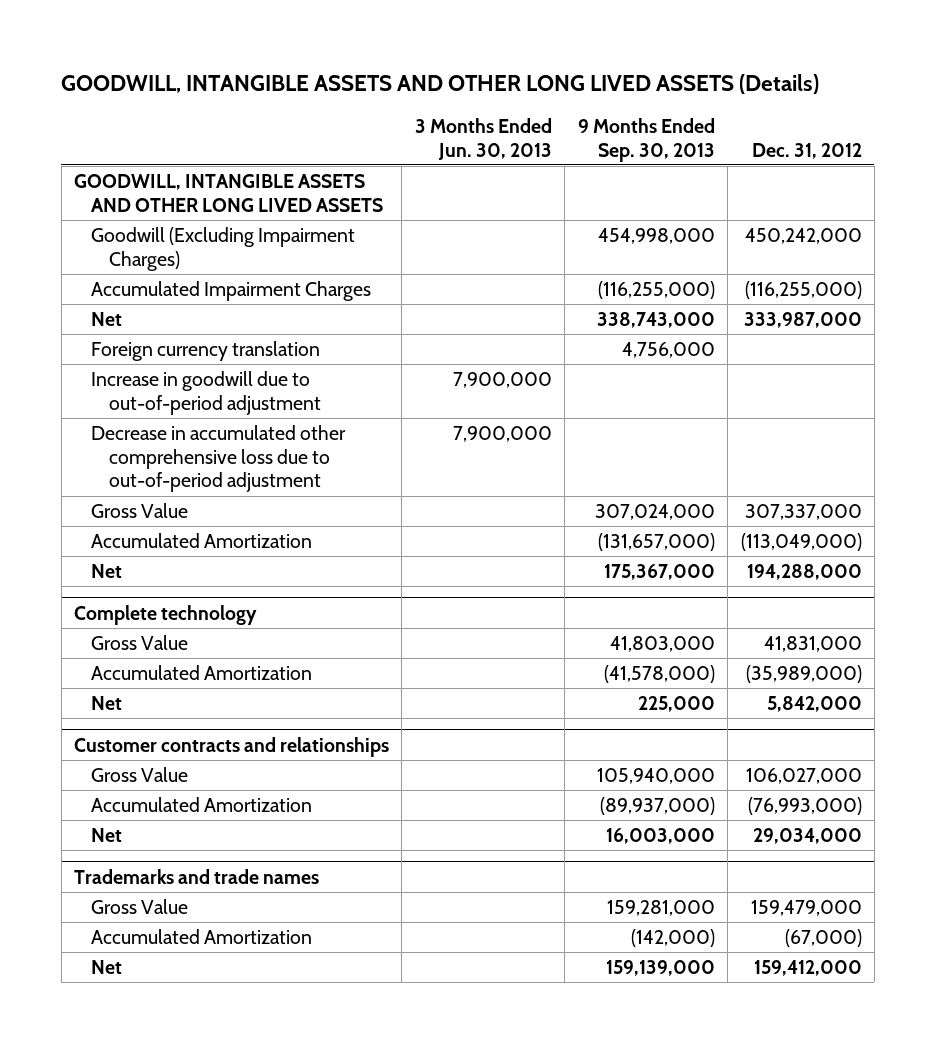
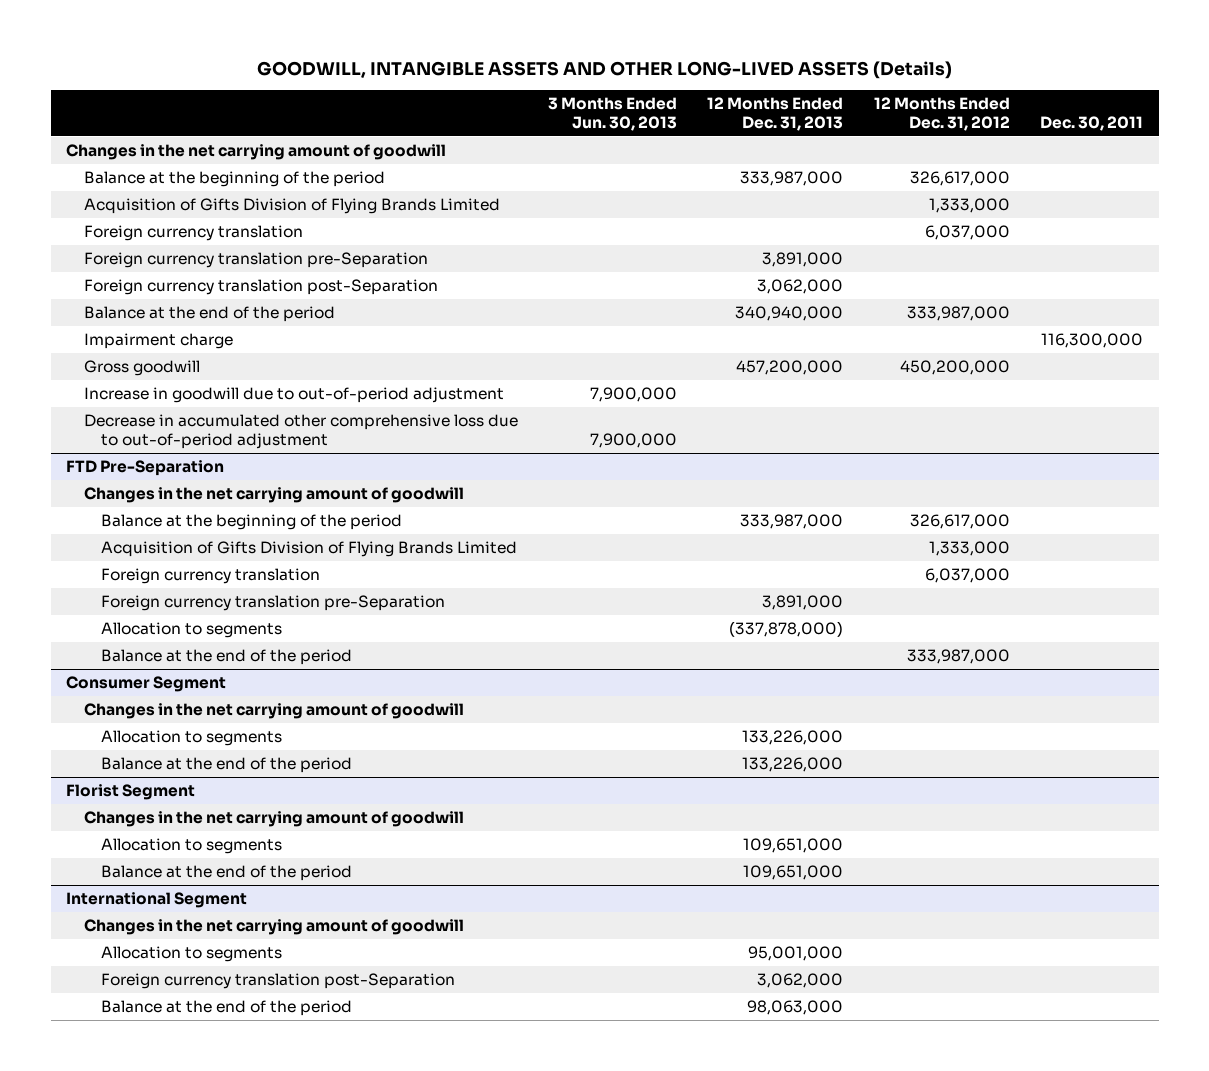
[61,74,820,95] GOODWILL, INTANGIBLE ASSETS AND OTHER LONG LIVED ASSETS (Details) -> [256,60,952,79] GOODWILL, INTANGIBLE ASSETS AND OTHER LONG-LIVED ASSETS (Details)
[577,117,715,162] 9 Months Ended Sep. 30, 2013 -> none
[751,142,862,159] Dec. 31, 2012 -> none
none -> [707,97,844,131] 12 Months Ended Dec. 31, 2013
none -> [873,97,1010,131] 12 Months Ended Dec. 31, 2012
none -> [1040,115,1144,131] Dec. 30, 2011
[74,173,384,212] GOODWILL, INTANGIBLE ASSETS AND OTHER LONG LIVED ASSETS -> none
[91,226,356,271] Goodwill (Excluding Impairment Charges) -> none
[91,280,372,301] Accumulated Impairment Charges -> none
none -> [65,144,446,161] Changes in the net carrying amount of goodwill
[91,311,123,326] Net -> [83,171,385,188] Balance at the beginning of the period
none -> [83,198,500,215] Acquisition of Gifts Division of Flying Brands Limited
none -> [83,252,428,269] Foreign currency translation pre-Separation
none -> [83,279,438,296] Foreign currency translation post-Separation
none -> [83,306,335,323] Balance at the end of the period
none -> [83,333,233,350] Impairment charge
none -> [83,360,200,377] Gross goodwill
[91,502,189,518] Gross Value -> none
[91,532,313,548] Accumulated Amortization -> none
[91,563,123,578] Net -> none
[74,604,258,625] Complete technology -> none
[91,634,189,650] Gross Value -> none
[91,664,313,680] Accumulated Amortization -> none
[91,695,123,710] Net -> none
[74,736,390,757] Customer contracts and relationships -> none
[91,766,189,782] Gross Value -> none
[91,796,313,812] Accumulated Amortization -> none
[91,827,123,842] Net -> none
[74,868,320,884] Trademarks and trade names -> none
[91,898,189,914] Gross Value -> none
[91,928,313,944] Accumulated Amortization -> none
[91,959,123,974] Net -> none
none -> [65,460,224,477] FTD Pre-Separation
none -> [83,487,464,504] Changes in the net carrying amount of goodwill
none -> [101,514,403,531] Balance at the beginning of the period
none -> [101,541,518,558] Acquisition of Gifts Division of Flying Brands Limited
none -> [101,568,321,585] Foreign currency translation
none -> [101,595,446,612] Foreign currency translation pre-Separation
none -> [101,622,283,639] Allocation to segments
none -> [101,649,353,666] Balance at the end of the period
none -> [65,676,226,693] Consumer Segment
none -> [83,703,464,720] Changes in the net carrying amount of goodwill
none -> [101,730,283,747] Allocation to segments
none -> [101,757,353,774] Balance at the end of the period
none -> [65,784,195,801] Florist Segment
none -> [83,811,464,828] Changes in the net carrying amount of goodwill
none -> [101,838,283,855] Allocation to segments
none -> [101,865,353,882] Balance at the end of the period
none -> [65,892,247,909] International Segment
none -> [83,919,464,936] Changes in the net carrying amount of goodwill
none -> [101,946,283,963] Allocation to segments
none -> [101,973,456,990] Foreign currency translation post-Separation
none -> [101,1000,353,1017] Balance at the end of the period

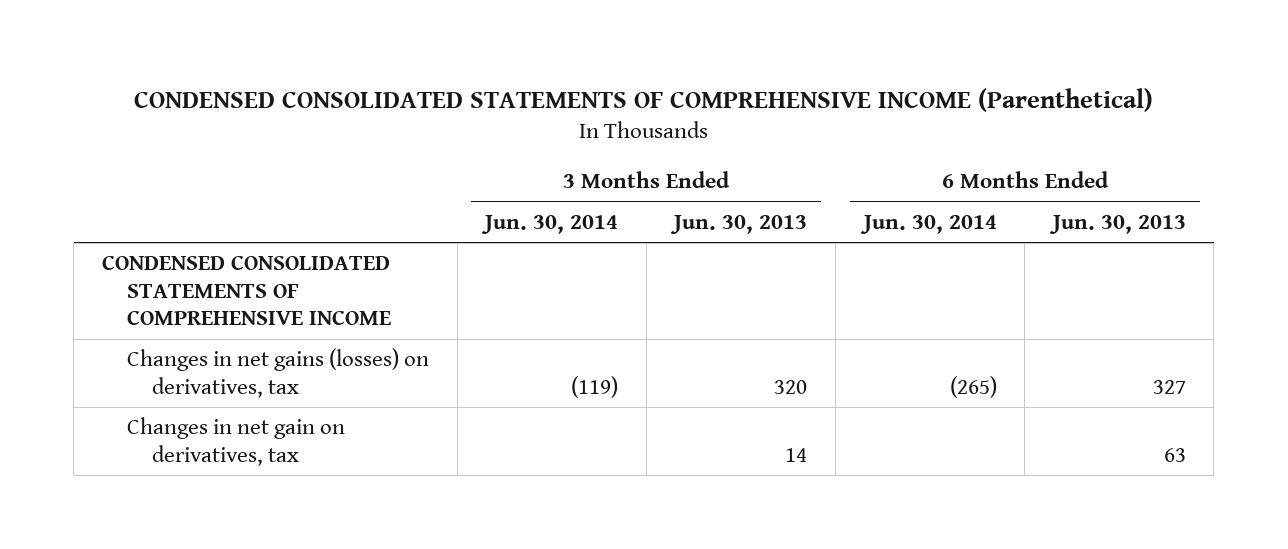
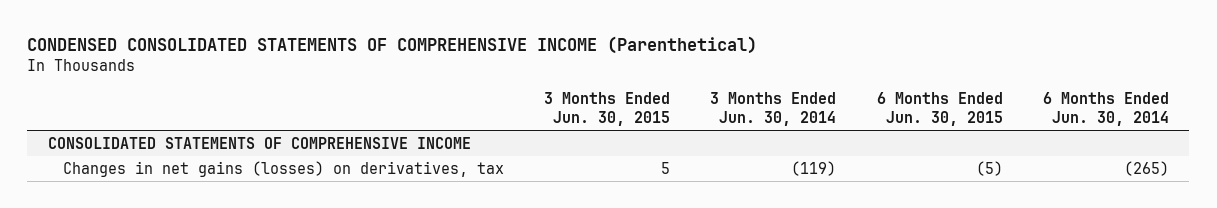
[670,214,808,234] Jun. 30, 2013 -> none
[1048,214,1186,234] Jun. 30, 2013 -> none
none -> [544,91,671,126] 3 Months Ended Jun. 30, 2015
none -> [876,91,1003,126] 6 Months Ended Jun. 30, 2015
[101,255,391,325] CONDENSED CONSOLIDATED STATEMENTS OF COMPREHENSIVE INCOME -> [47,137,471,150] CONSOLIDATED STATEMENTS OF COMPREHENSIVE INCOME
[126,417,345,466] Changes in net gain on derivatives, tax -> none

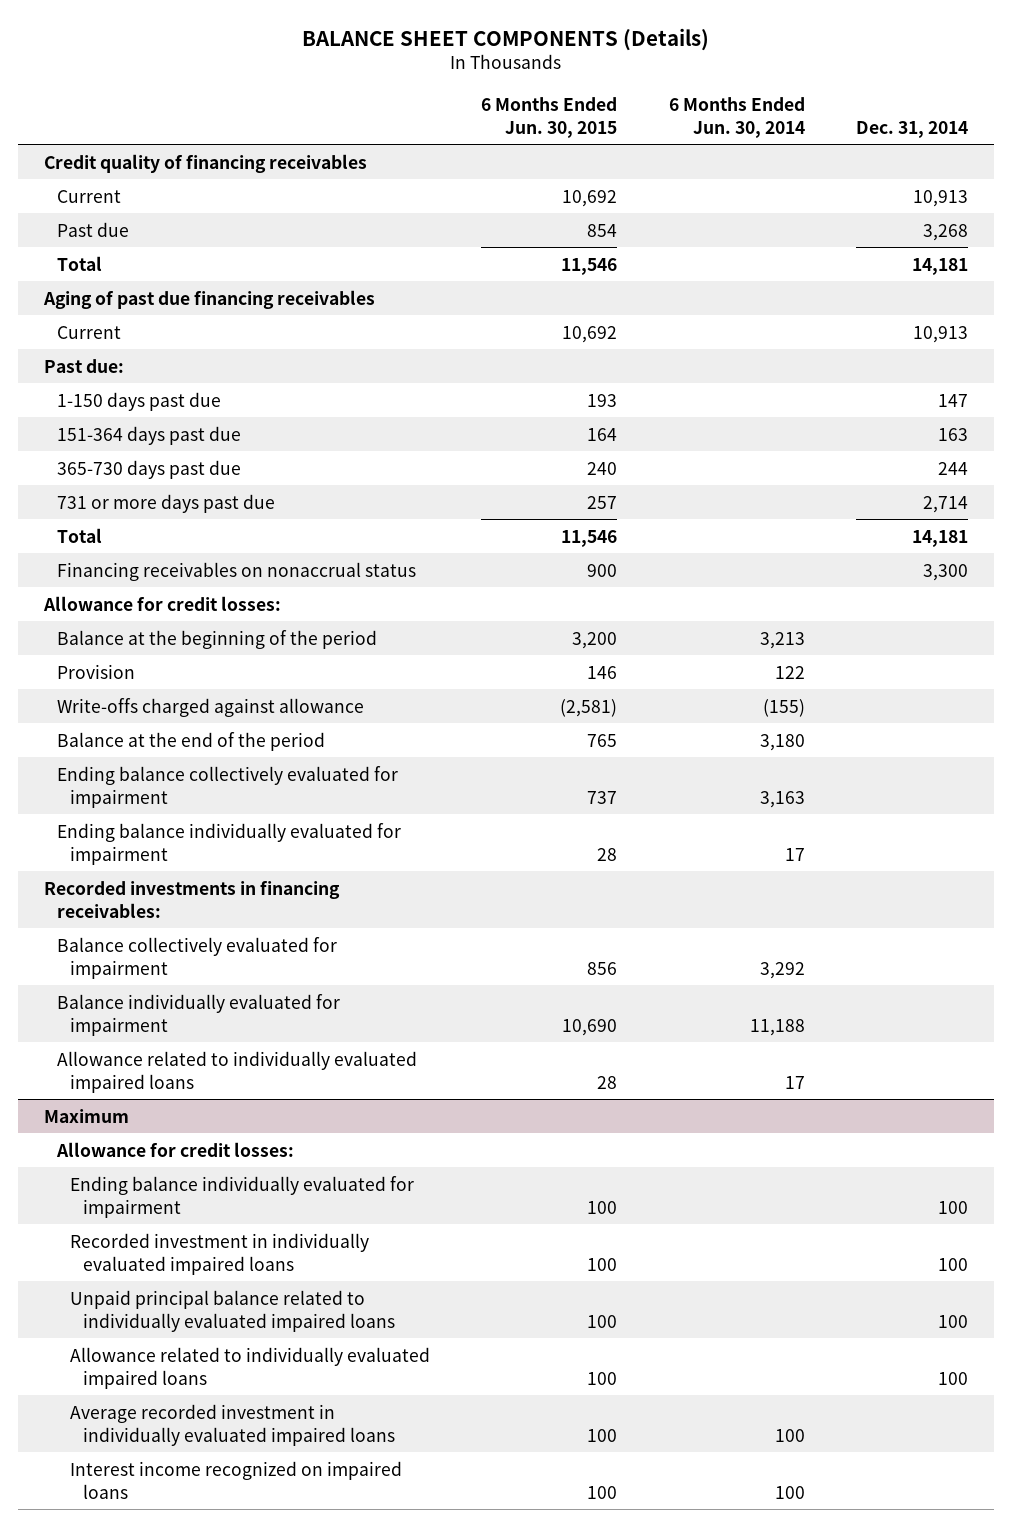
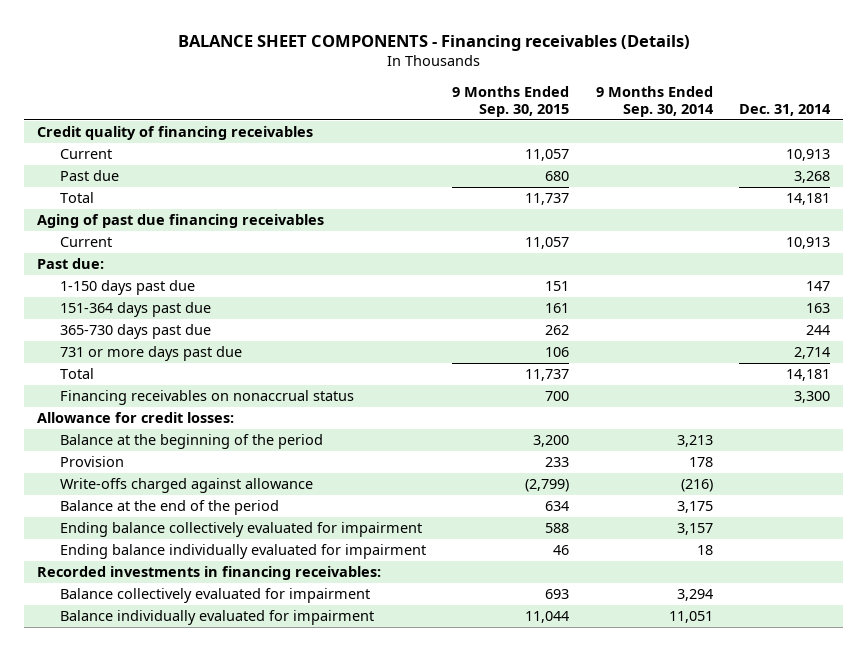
[301,27,709,51] BALANCE SHEET COMPONENTS (Details) -> [177,34,690,51] BALANCE SHEET COMPONENTS - Financing receivables (Details)
[481,96,618,138] 6 Months Ended Jun. 30, 2015 -> none
[668,96,805,138] 6 Months Ended Jun. 30, 2014 -> none
none -> [452,85,570,117] 9 Months Ended Sep. 30, 2015
none -> [595,85,714,117] 9 Months Ended Sep. 30, 2014
[56,1050,417,1093] Allowance related to individually evaluated impaired loans -> none
[43,1108,129,1123] Maximum -> none
[55,1141,294,1157] Allowance for credit losses: -> none
[70,1175,415,1218] Ending balance individually evaluated for impairment -> none
[70,1232,370,1275] Recorded investment in individually evaluated impaired loans -> none
[70,1289,396,1332] Unpaid principal balance related to individually evaluated impaired loans -> none
[70,1346,431,1389] Allowance related to individually evaluated impaired loans -> none
[70,1403,396,1446] Average recorded investment in individually evaluated impaired loans -> none
[70,1460,403,1499] Interest income recognized on impaired loans -> none

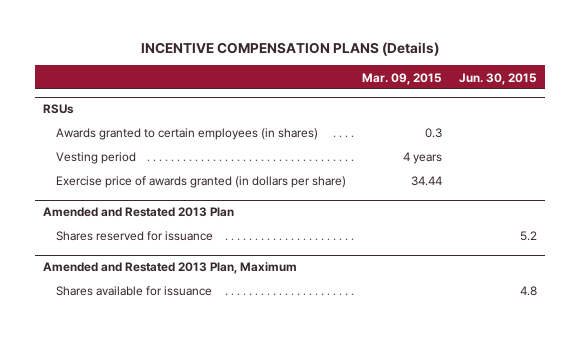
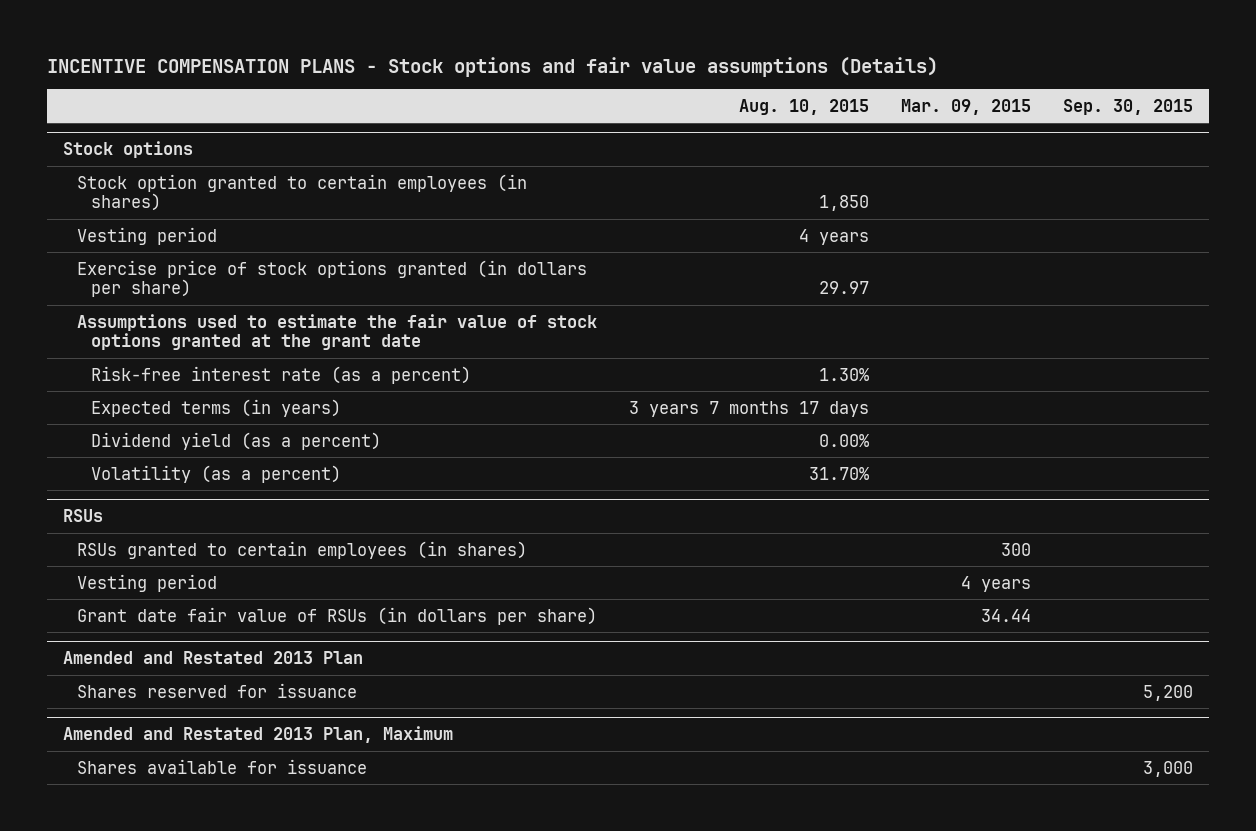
[140,42,439,57] INCENTIVE COMPENSATION PLANS (Details) -> [46,56,938,77] INCENTIVE COMPENSATION PLANS - Stock options and fair value assumptions (Details)
[458,72,537,85] Jun. 30, 2015 -> none
none -> [739,98,870,115] Aug. 10, 2015
none -> [1063,98,1194,115] Sep. 30, 2015
none -> [62,141,193,159] Stock options
none -> [76,173,527,212] Stock option granted to certain employees (in shares)
none -> [76,226,217,245] Vesting period
none -> [76,259,587,298] Exercise price of stock options granted (in dollars per share)
none -> [76,313,597,351] Assumptions used to estimate the fair value of stock options granted at the grant date
none -> [91,365,472,384] Risk-free interest rate (as a percent)
none -> [91,398,342,417] Expected terms (in years)
none -> [91,431,382,450] Dividend yield (as a percent)
none -> [91,464,342,483] Volatility (as a percent)
[56,128,319,141] Awards granted to certain employees (in shares) -> [76,540,527,559] RSUs granted to certain employees (in shares)
[425,128,443,139] 0.3 -> [1001,542,1032,556] 300
[56,176,347,189] Exercise price of awards granted (in dollars per share) -> [76,606,597,625] Grant date fair value of RSUs (in dollars per share)

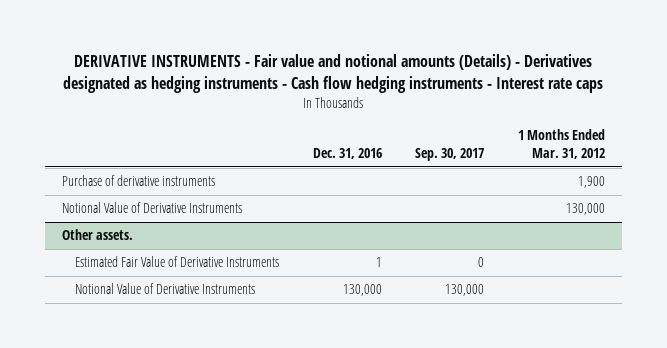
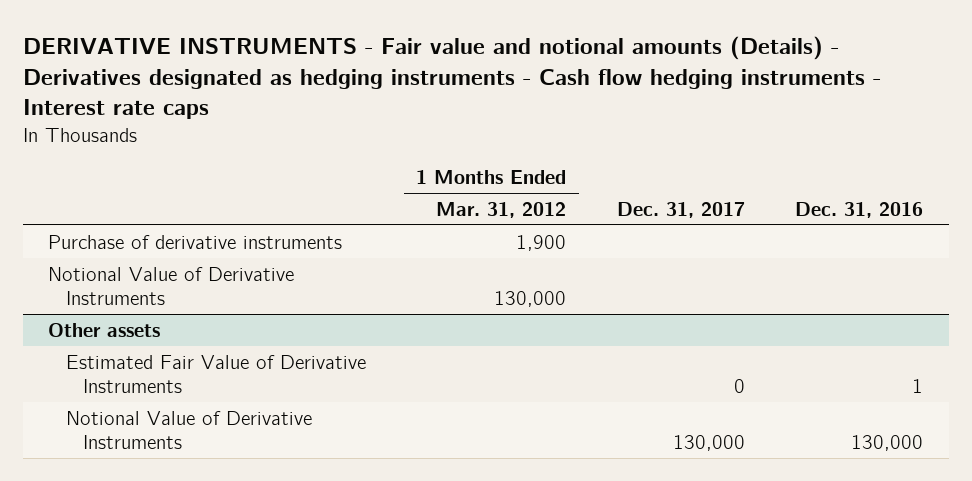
[415,148,485,162] Sep. 30, 2017 -> none
none -> [616,201,745,218] Dec. 31, 2017
[61,229,133,241] Other assets. -> [48,322,161,337] Other assets

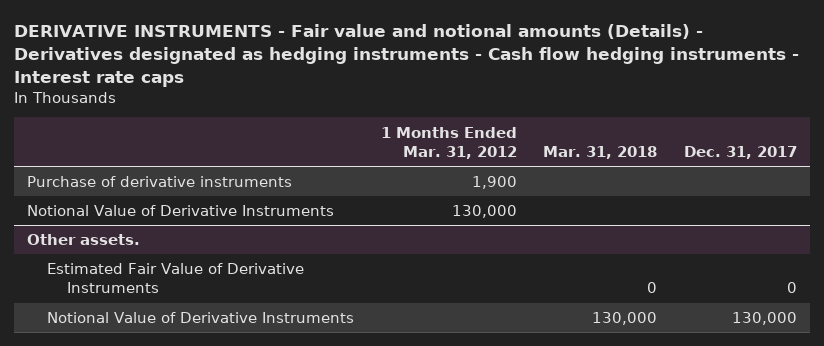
[795,201,924,218] Dec. 31, 2016 -> none
none -> [543,145,658,159] Mar. 31, 2018
[48,322,161,337] Other assets -> [27,234,141,246] Other assets.

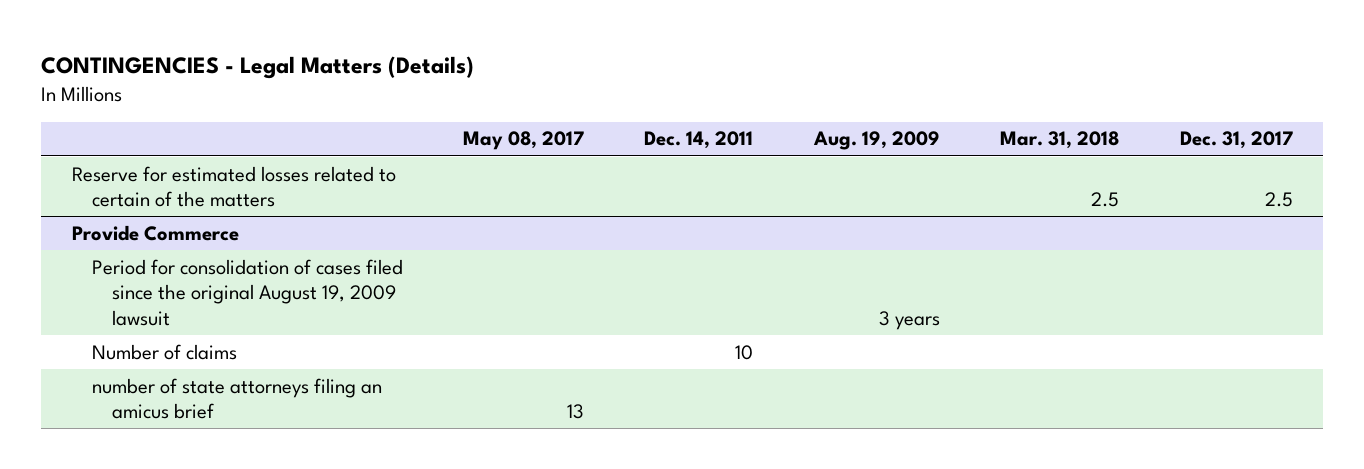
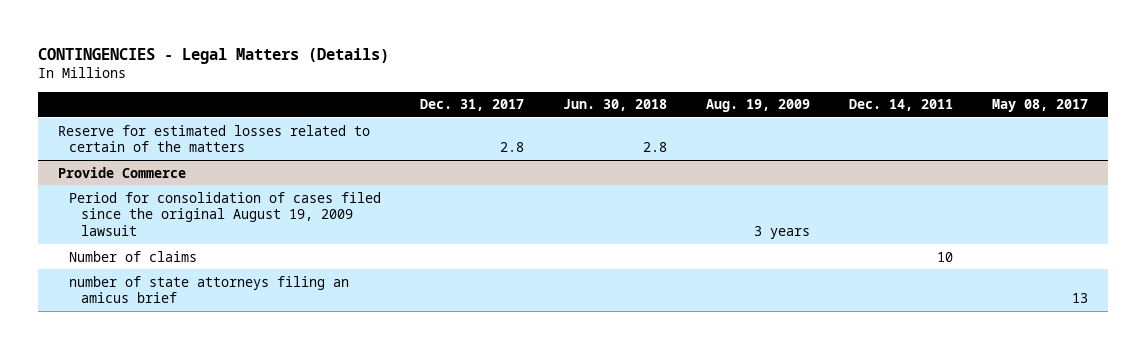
[1000,131,1120,150] Mar. 31, 2018 -> none
none -> [563,99,668,112] Jun. 30, 2018
[1264,192,1293,208] 2.5 -> [500,142,525,153] 2.8

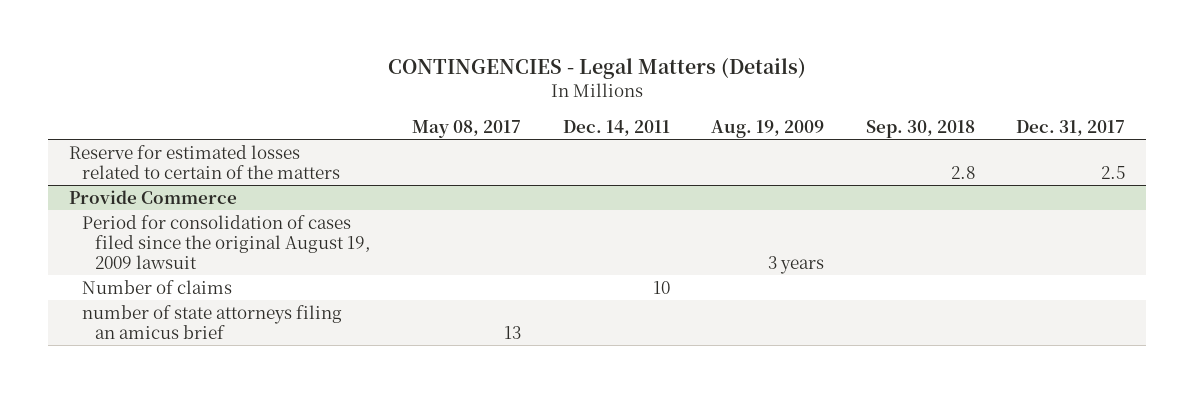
[563,99,668,112] Jun. 30, 2018 -> none
none -> [865,120,975,139] Sep. 30, 2018
[500,142,525,153] 2.8 -> [1101,165,1126,179] 2.5

